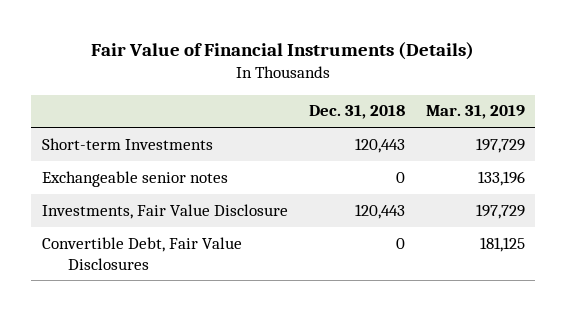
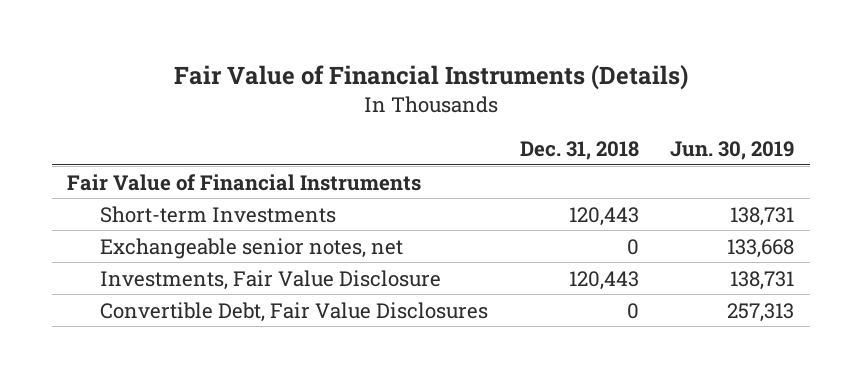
[425,105,525,120] Mar. 31, 2019 -> none
none -> [669,141,794,161] Jun. 30, 2019
none -> [67,173,422,191] Fair Value of Financial Instruments
[41,170,228,187] Exchangeable senior notes -> [100,237,404,259] Exchangeable senior notes, net

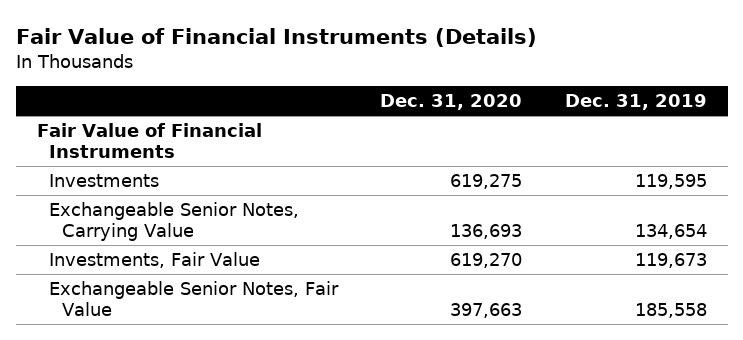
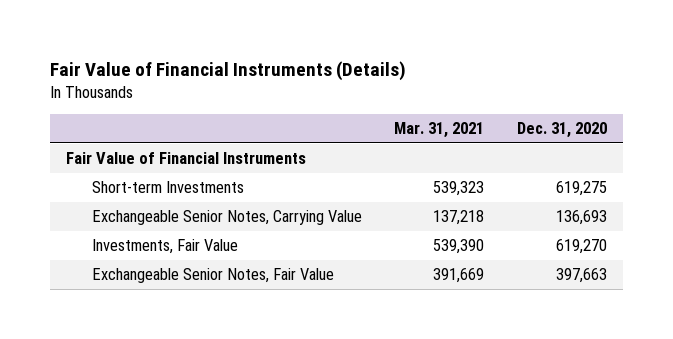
[564,94,707,111] Dec. 31, 2019 -> none
none -> [394,122,485,139] Mar. 31, 2021
[49,174,160,188] Investments -> [92,181,245,194] Short-term Investments

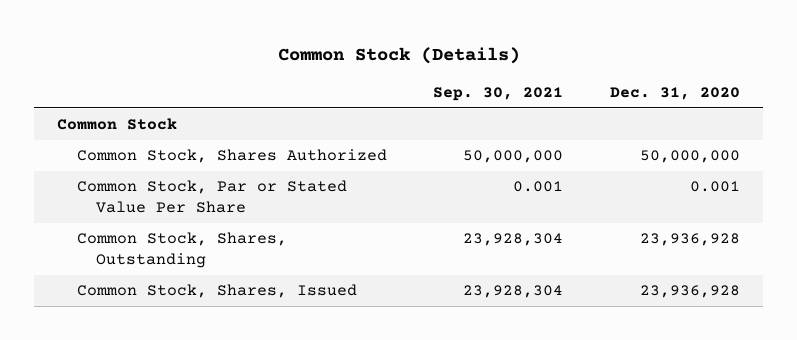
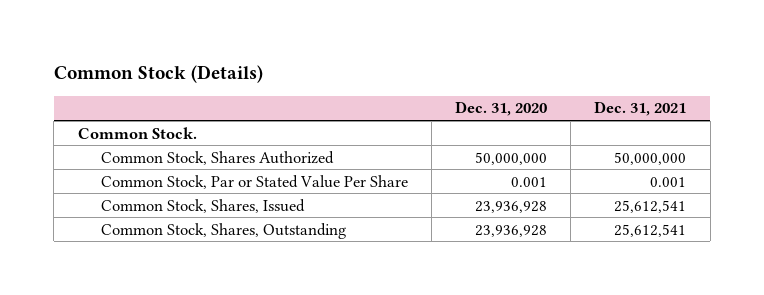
[433,87,564,102] Sep. 30, 2021 -> none
none -> [594,101,687,117] Dec. 31, 2021
[57,118,178,131] Common Stock -> [77,126,197,139] Common Stock.
[76,232,287,269] Common Stock, Shares, Outstanding -> [100,222,346,239] Common Stock, Shares, Outstanding

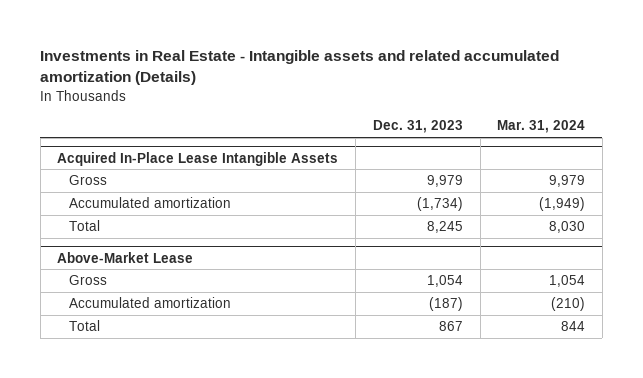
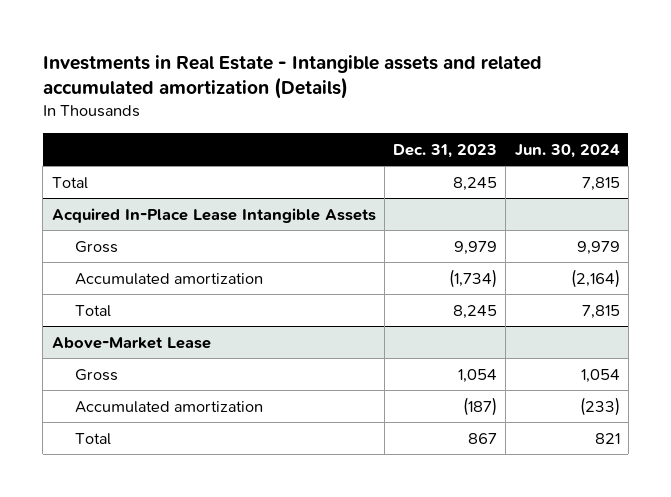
[497,120,586,134] Mar. 31, 2024 -> none
none -> [514,143,620,158] Jun. 30, 2024
none -> [51,176,88,189] Total

